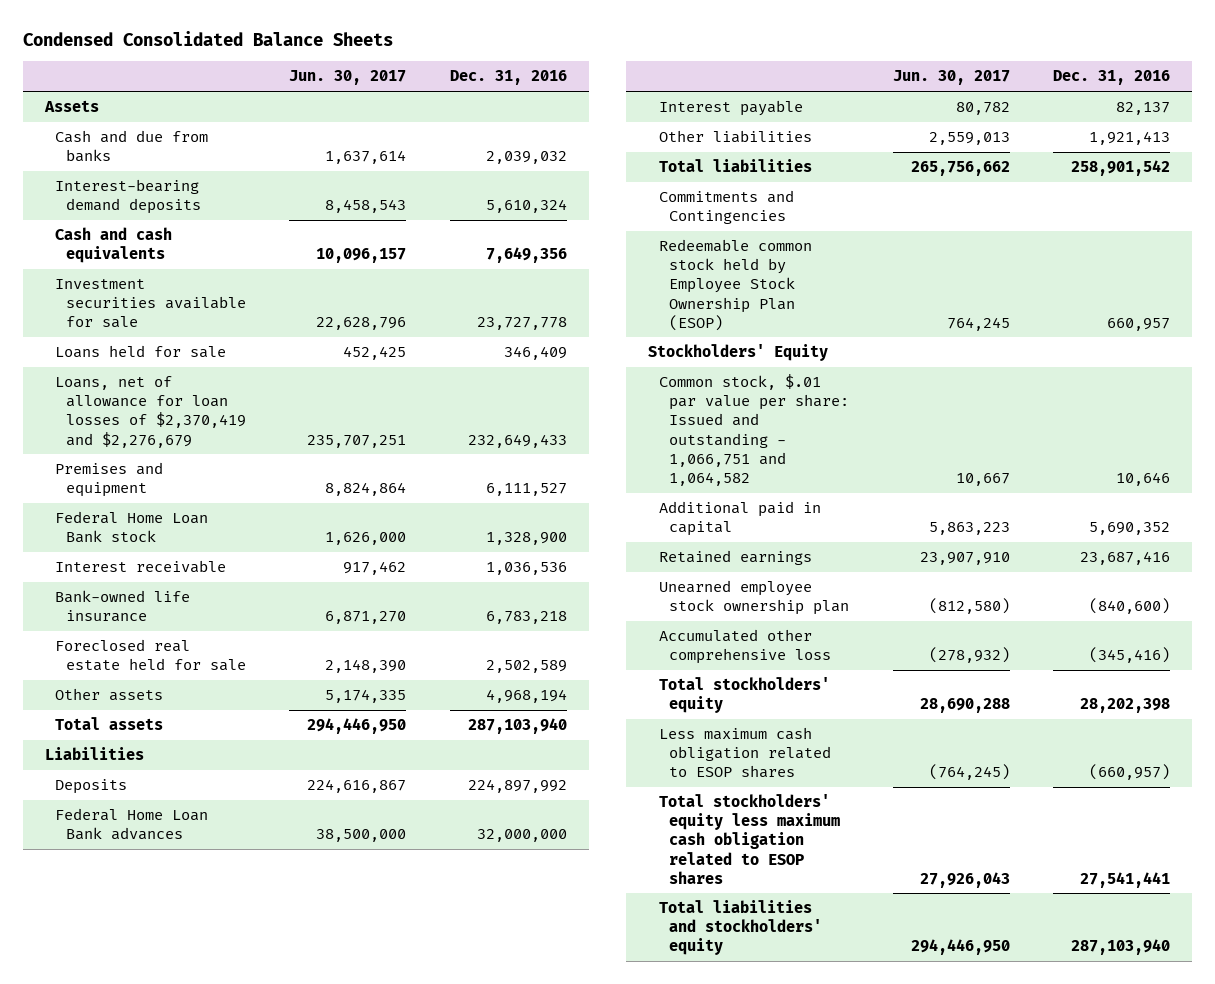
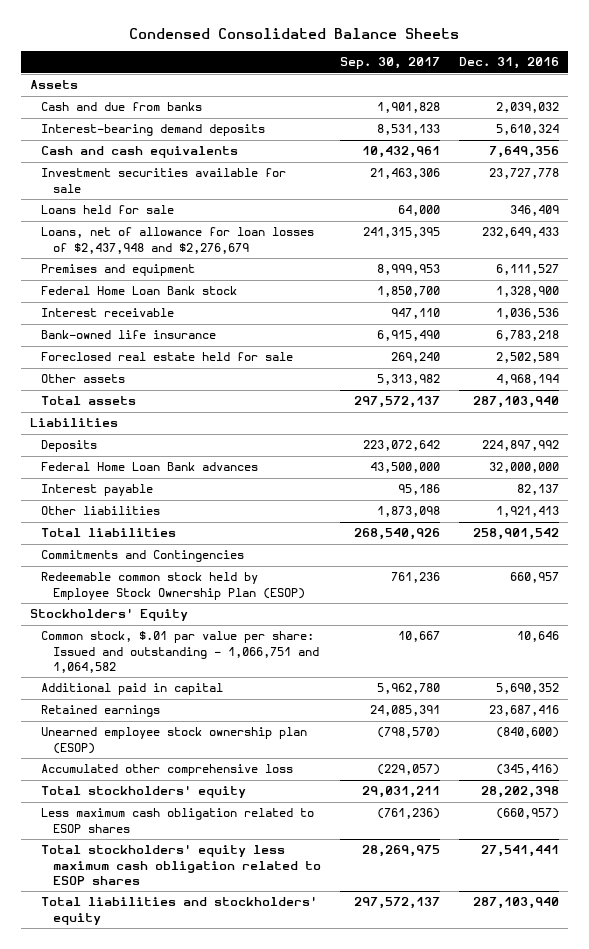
[289,70,407,86] Jun. 30, 2017 -> none
none -> [339,57,440,70] Sep. 30, 2017
[55,376,246,448] Loans, net of allowance for loan losses of $2,370,419 and $2,276,679 -> [41,227,315,254] Loans, net of allowance for loan losses of $2,437,948 and $2,276,679
[658,580,850,616] Unearned employee stock ownership plan -> [41,727,308,754] Unearned employee stock ownership plan (ESOP)

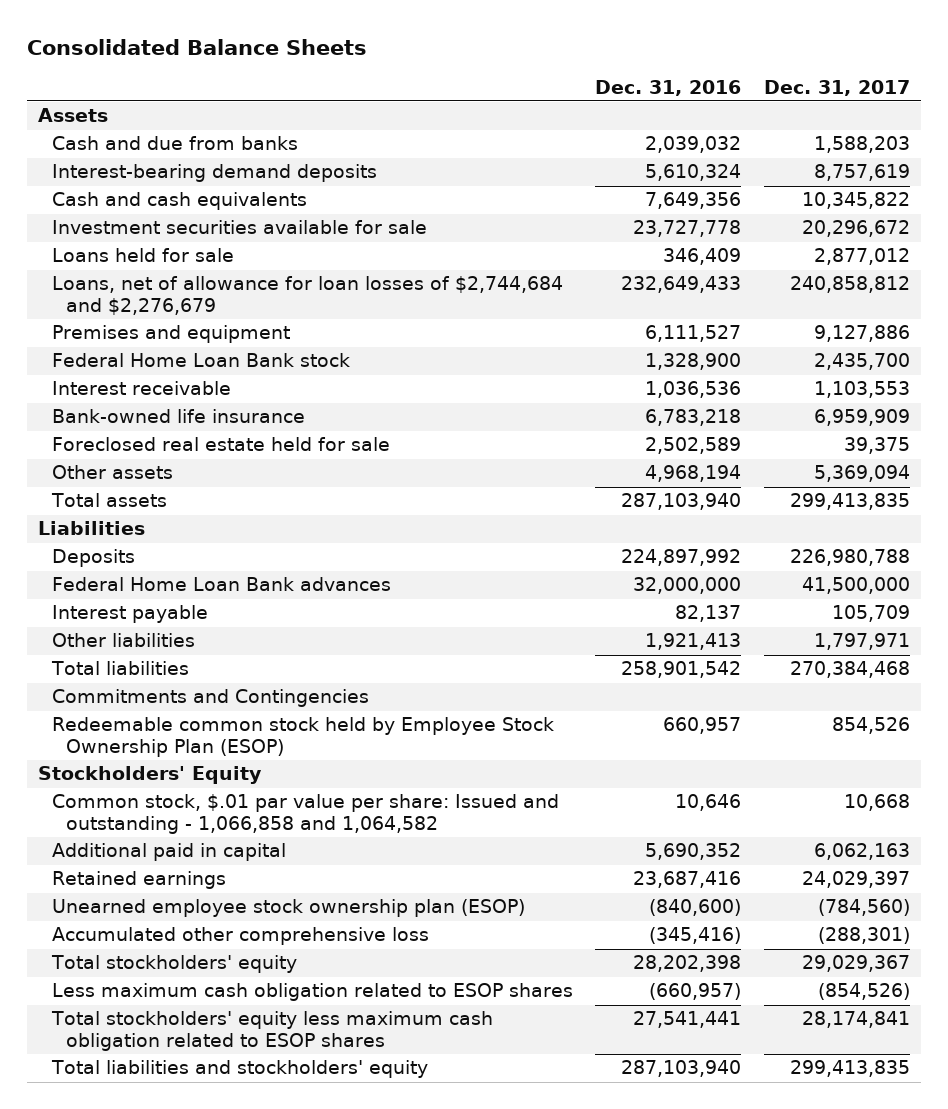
[129,27,460,39] Condensed Consolidated Balance Sheets -> [26,39,367,56] Consolidated Balance Sheets
[339,57,440,70] Sep. 30, 2017 -> none
none -> [763,79,910,96] Dec. 31, 2017
[41,227,315,254] Loans, net of allowance for loan losses of $2,437,948 and $2,276,679 -> [52,276,564,316] Loans, net of allowance for loan losses of $2,744,684 and $2,276,679
[41,631,319,674] Common stock, $.01 par value per share: Issued and outstanding - 1,066,751 and 1,064,582 -> [52,794,560,835] Common stock, $.01 par value per share: Issued and outstanding - 1,066,858 and 1,064,582

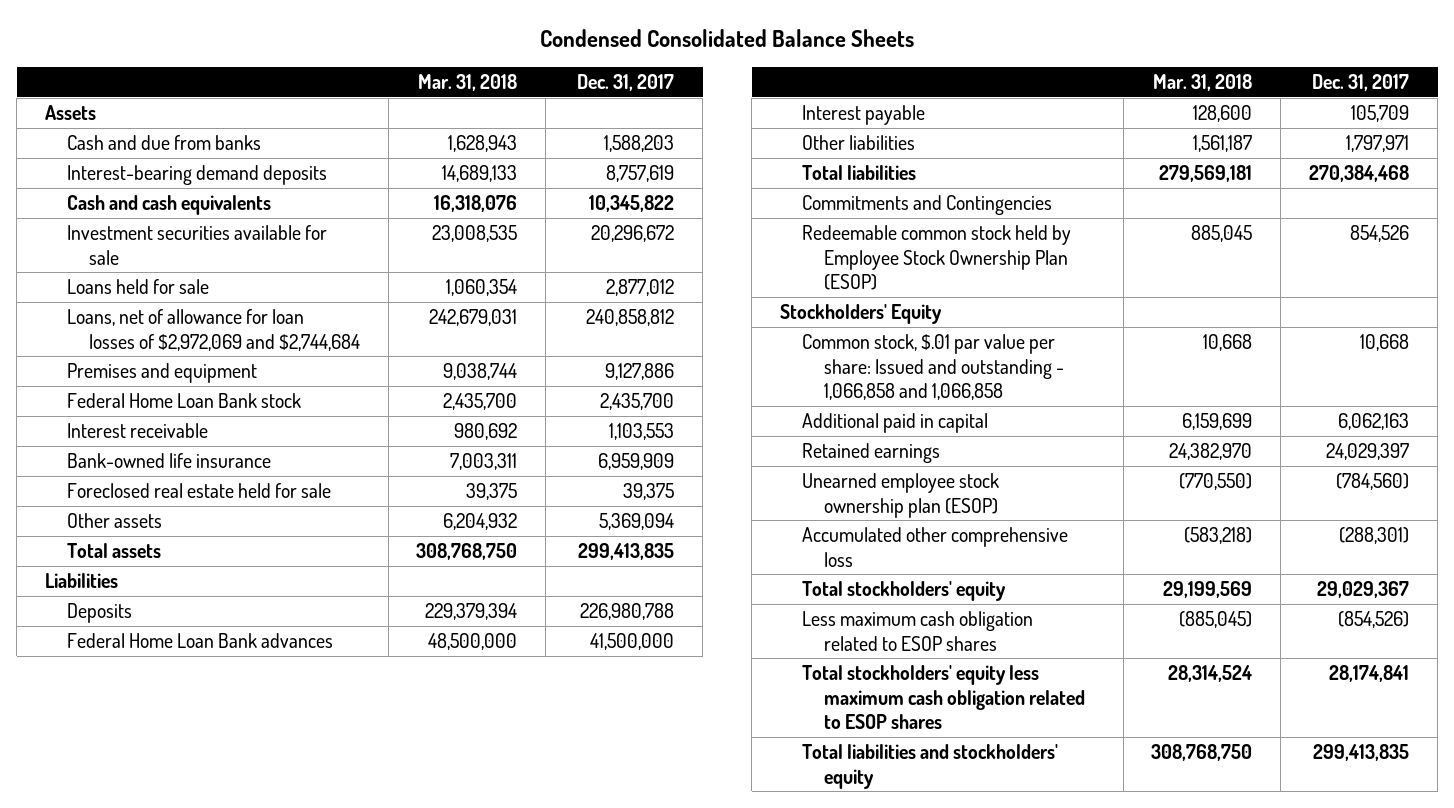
[26,39,367,56] Consolidated Balance Sheets -> [540,29,915,48] Condensed Consolidated Balance Sheets
[595,79,742,96] Dec. 31, 2016 -> none
none -> [418,74,518,92] Mar. 31, 2018
[52,276,564,316] Loans, net of allowance for loan losses of $2,744,684 and $2,276,679 -> [66,309,360,351] Loans, net of allowance for loan losses of $2,972,069 and $2,744,684
[52,794,560,835] Common stock, $.01 par value per share: Issued and outstanding - 1,066,858 and 1,064,582 -> [801,334,1064,400] Common stock, $.01 par value per share: Issued and outstanding - 1,066,858 and 1,066,858

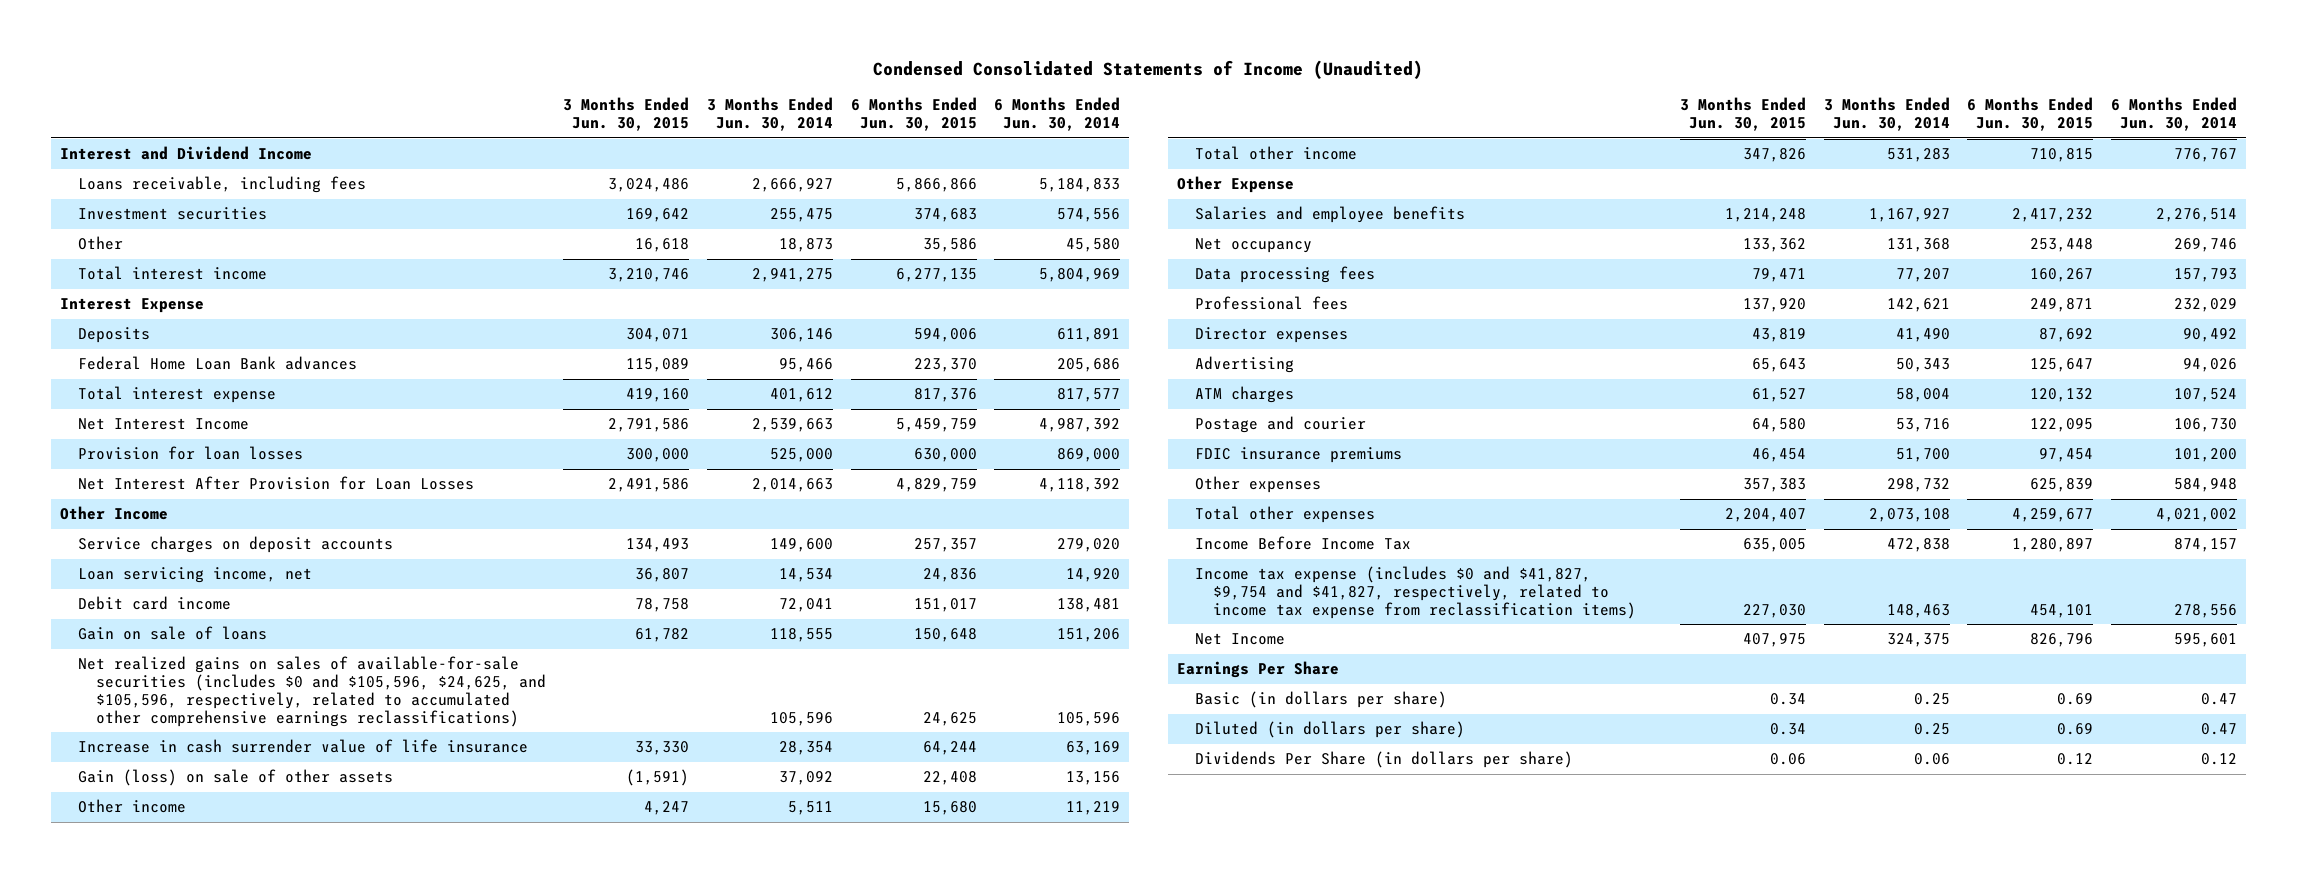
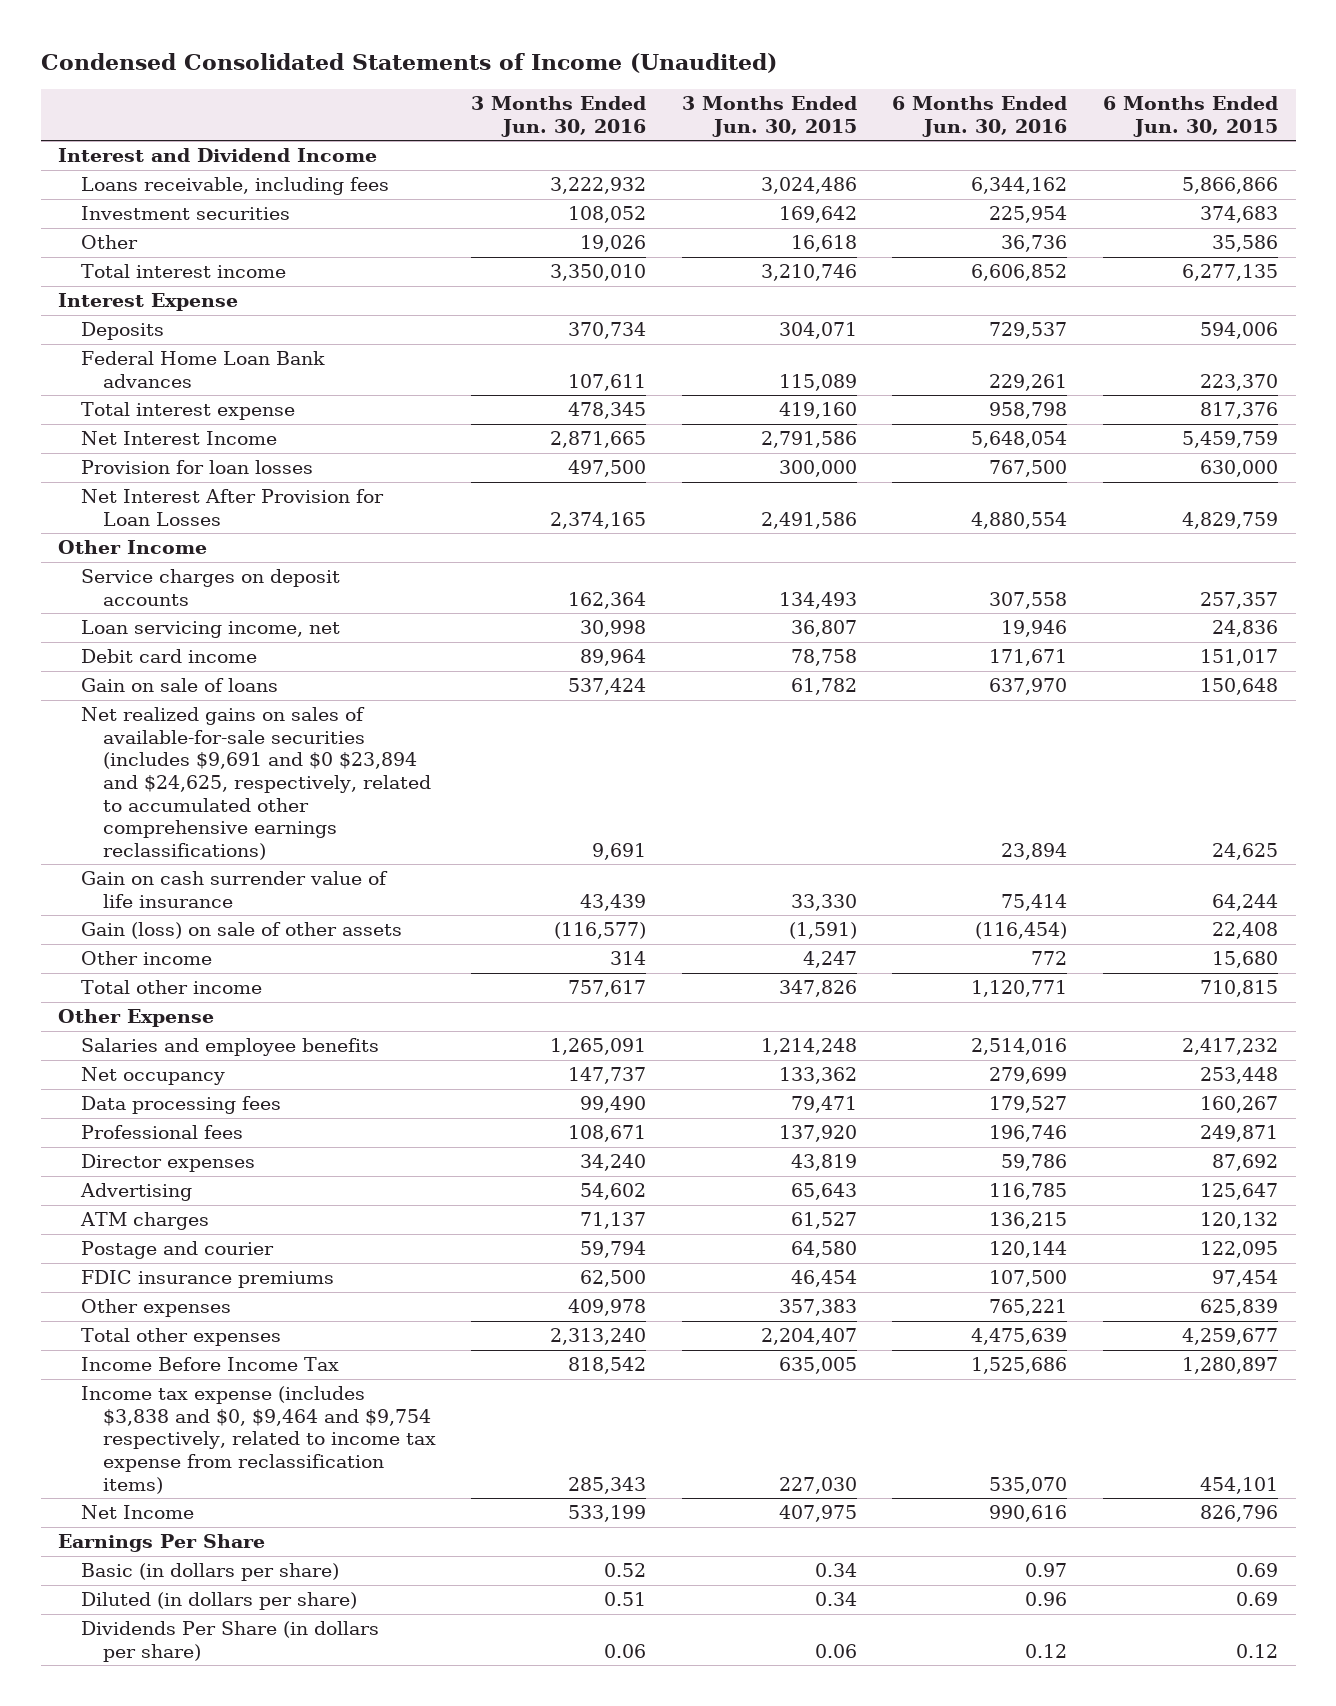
[707,97,834,132] 3 Months Ended Jun. 30, 2014 -> none
[994,97,1121,132] 6 Months Ended Jun. 30, 2014 -> none
none -> [471,95,647,137] 3 Months Ended Jun. 30, 2016
none -> [892,95,1068,137] 6 Months Ended Jun. 30, 2016
[77,656,546,727] Net realized gains on sales of available-for-sale securities (includes $0 and $105,596, $24,625, and $105,596, respectively, related to accumulated other comprehensive earnings reclassifications) -> [80,707,431,860] Net realized gains on sales of available-for-sale securities (includes $9,691 and $0 $23,894 and $24,625, respectively, related to accumulated other comprehensive earnings reclassifications)
[77,739,528,754] Increase in cash surrender value of life insurance -> [80,871,388,908] Gain on cash surrender value of life insurance
[1194,566,1636,619] Income tax expense (includes $0 and $41,827, $9,754 and $41,827, respectively, related to income tax expense from reclassification items) -> [80,1386,436,1494] Income tax expense (includes $3,838 and $0, $9,464 and $9,754 respectively, related to income tax expense from reclassification items)

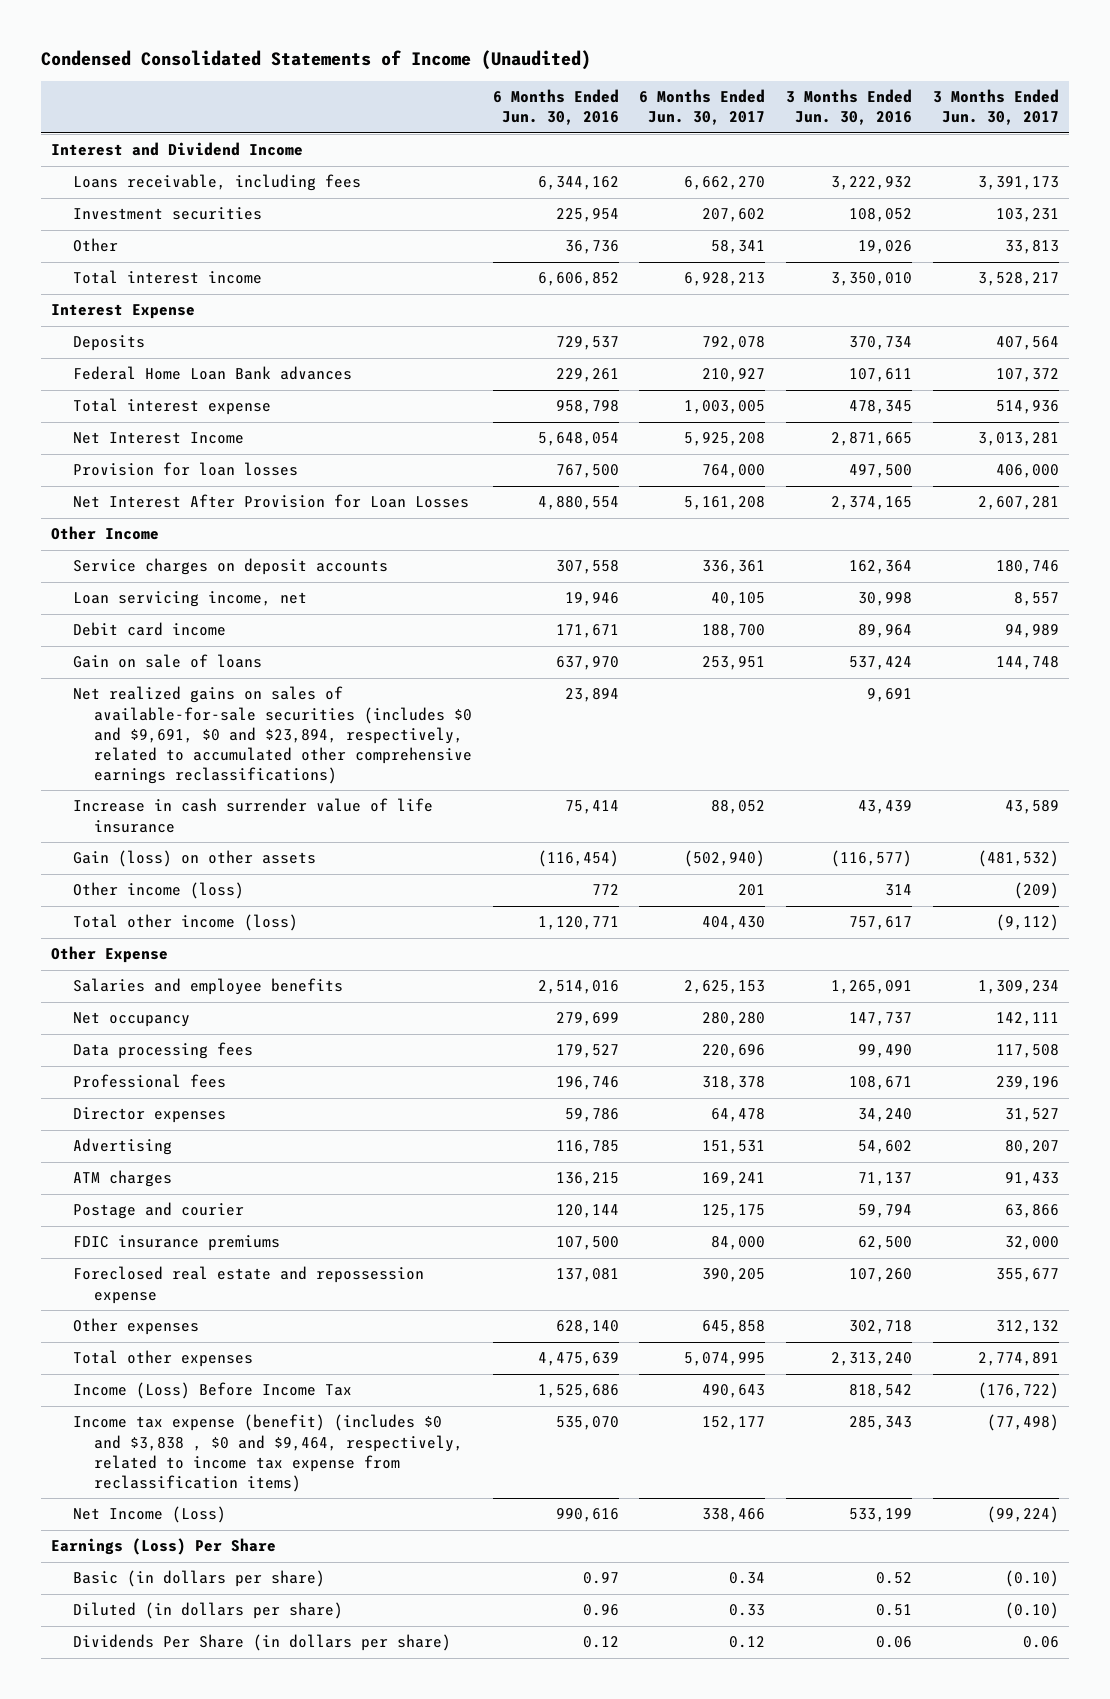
[681,95,857,137] 3 Months Ended Jun. 30, 2015 -> none
[1102,95,1278,137] 6 Months Ended Jun. 30, 2015 -> none
none -> [639,89,766,126] 6 Months Ended Jun. 30, 2017
none -> [932,89,1059,126] 3 Months Ended Jun. 30, 2017
[80,707,431,860] Net realized gains on sales of available-for-sale securities (includes $9,691 and $0 $23,894 and $24,625, respectively, related to accumulated other comprehensive earnings reclassifications) -> [72,686,473,784] Net realized gains on sales of available-for-sale securities (includes $0 and $9,691, $0 and $23,894, respectively, related to accumulated other comprehensive earnings reclassifications)
[80,871,388,908] Gain on cash surrender value of life insurance -> [72,798,433,833] Increase in cash surrender value of life insurance
[80,922,402,940] Gain (loss) on sale of other assets -> [72,850,316,868] Gain (loss) on other assets
[80,951,212,966] Other income -> [72,882,244,900] Other income (loss)
[80,980,262,995] Total other income -> [72,914,298,932] Total other income (loss)
none -> [72,1266,424,1304] Foreclosed real estate and repossession expense
[568,1299,647,1317] 409,978 -> [848,1320,912,1335] 302,718
[989,1299,1068,1317] 765,221 -> [555,1320,619,1335] 628,140
[80,1357,339,1372] Income Before Income Tax -> [72,1382,352,1400] Income (Loss) Before Income Tax
[80,1386,436,1494] Income tax expense (includes $3,838 and $0, $9,464 and $9,754 respectively, related to income tax expense from reclassification items) -> [72,1414,464,1492] Income tax expense (benefit) (includes $0 and $3,838 , $0 and $9,464, respectively, related to income tax expense from reclassification items)
[80,1505,194,1520] Net Income -> [72,1506,226,1524] Net Income (Loss)
[58,1534,266,1553] Earnings Per Share -> [51,1538,277,1556] Earnings (Loss) Per Share

